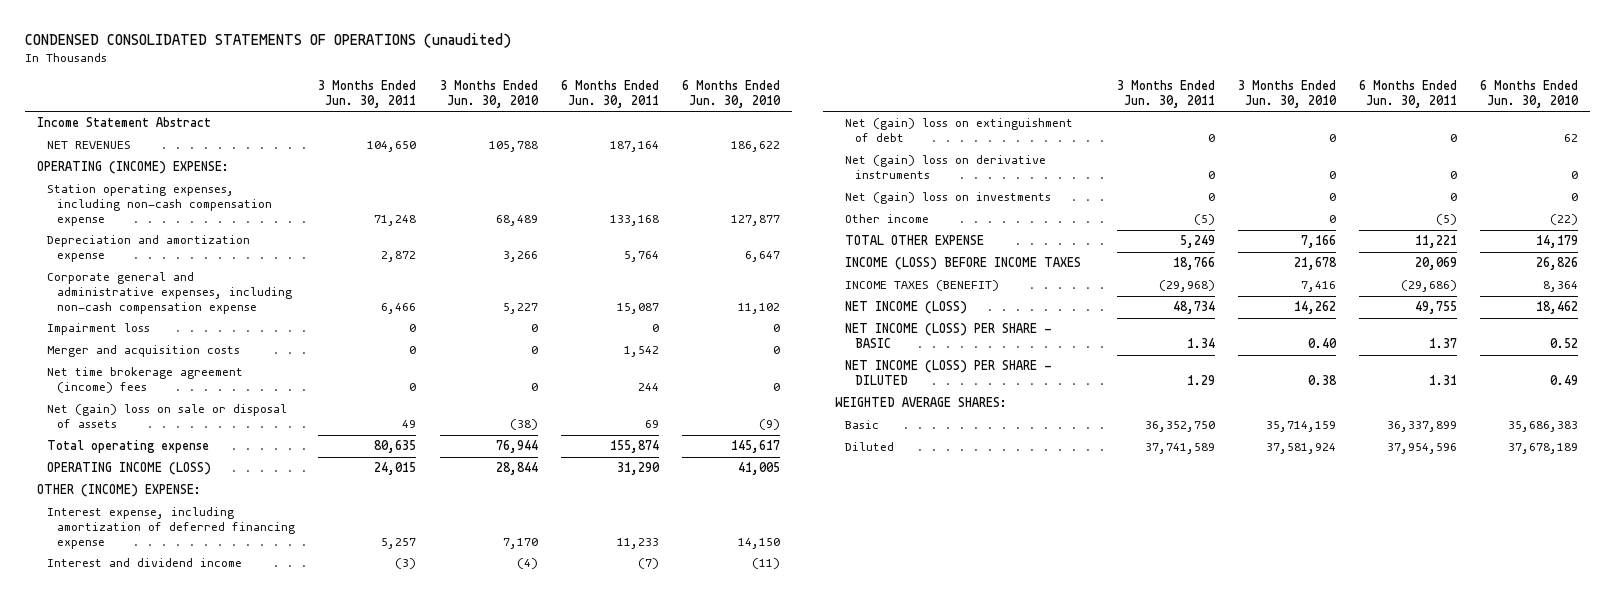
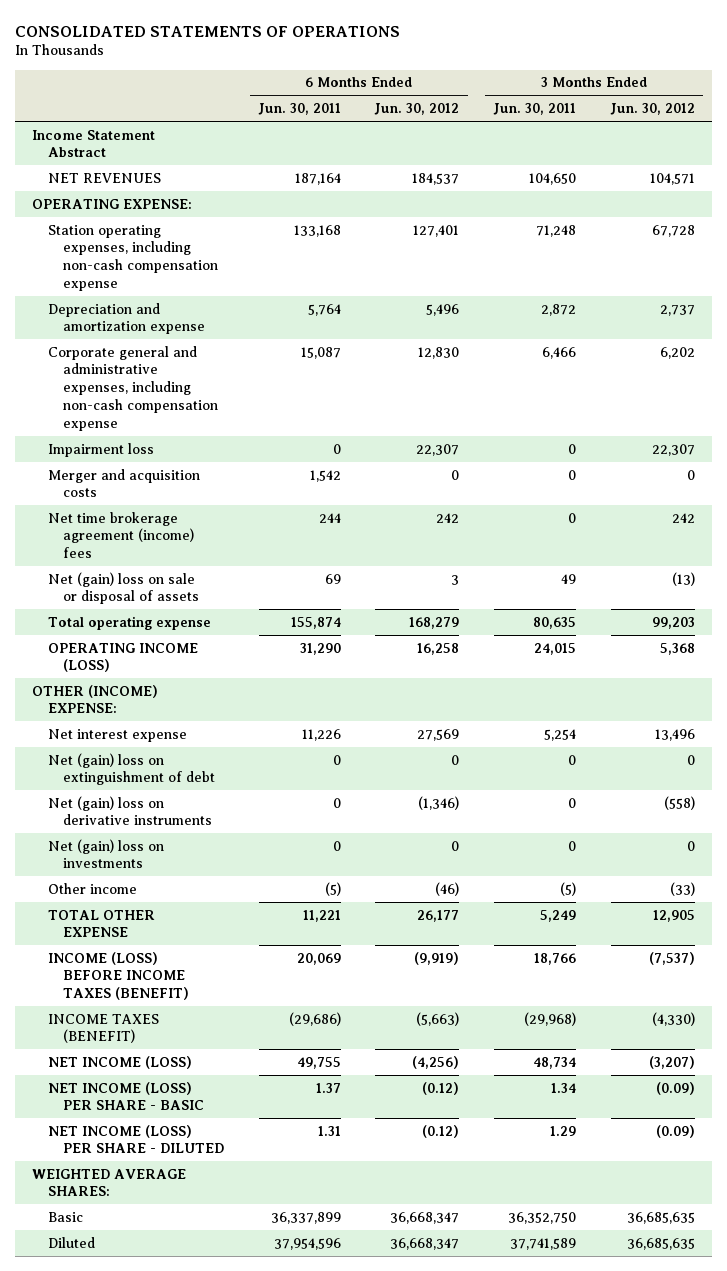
[25,32,512,48] CONDENSED CONSOLIDATED STATEMENTS OF OPERATIONS (unaudited) -> [14,25,400,37] CONSOLIDATED STATEMENTS OF OPERATIONS
[439,79,539,108] 3 Months Ended Jun. 30, 2010 -> none
[682,79,782,108] 6 Months Ended Jun. 30, 2010 -> none
none -> [374,103,460,116] Jun. 30, 2012
none -> [609,103,695,116] Jun. 30, 2012
[36,161,229,175] OPERATING (INCOME) EXPENSE: -> [32,198,193,209] OPERATING EXPENSE:
[47,558,243,568] Interest and dividend income -> none
[47,507,296,549] Interest expense, including amortization of deferred financing expense -> [47,728,187,742] Net interest expense
[381,537,417,549] 5,257 -> [544,728,577,741] 5,254
[617,537,660,549] 11,233 -> [301,728,341,741] 11,226
[845,257,1082,271] INCOME (LOSS) BEFORE INCOME TAXES -> [47,951,190,1001] INCOME (LOSS) BEFORE INCOME TAXES (BENEFIT)

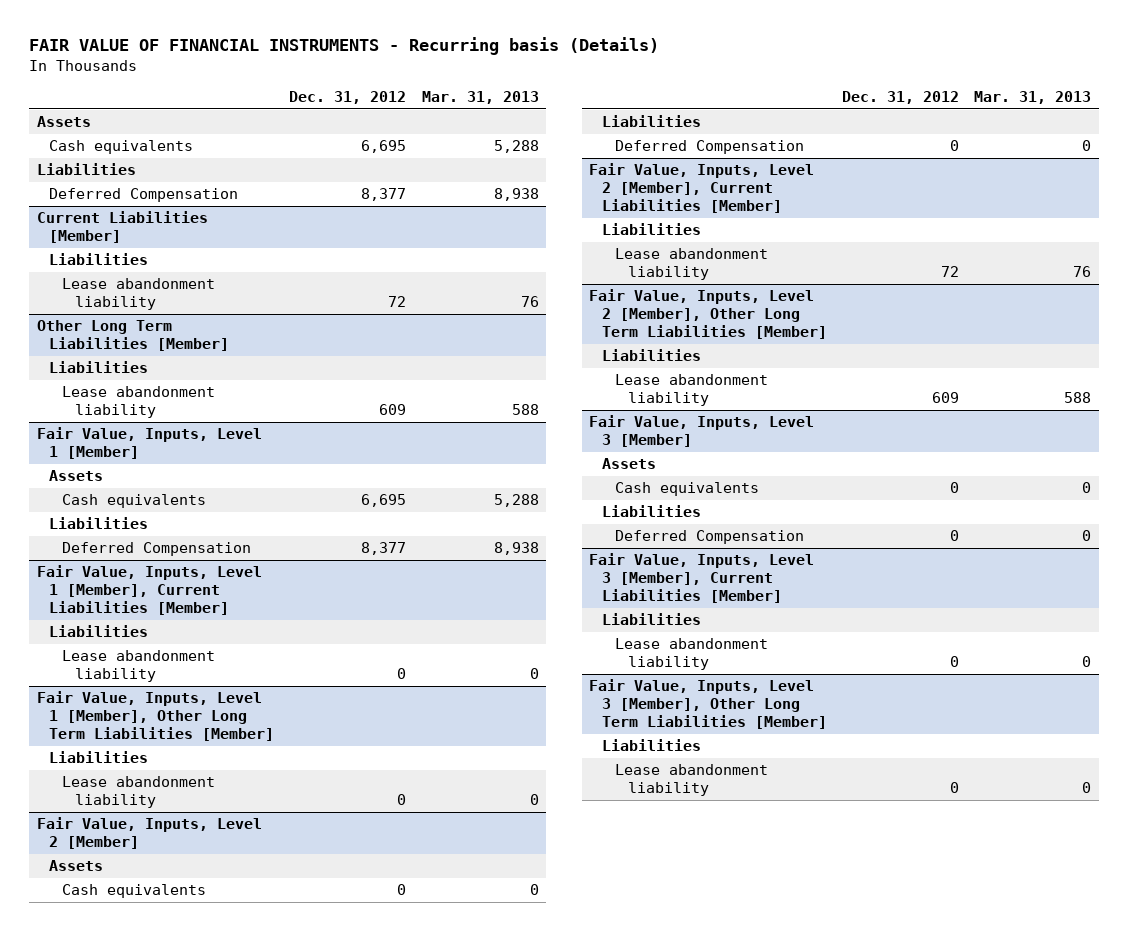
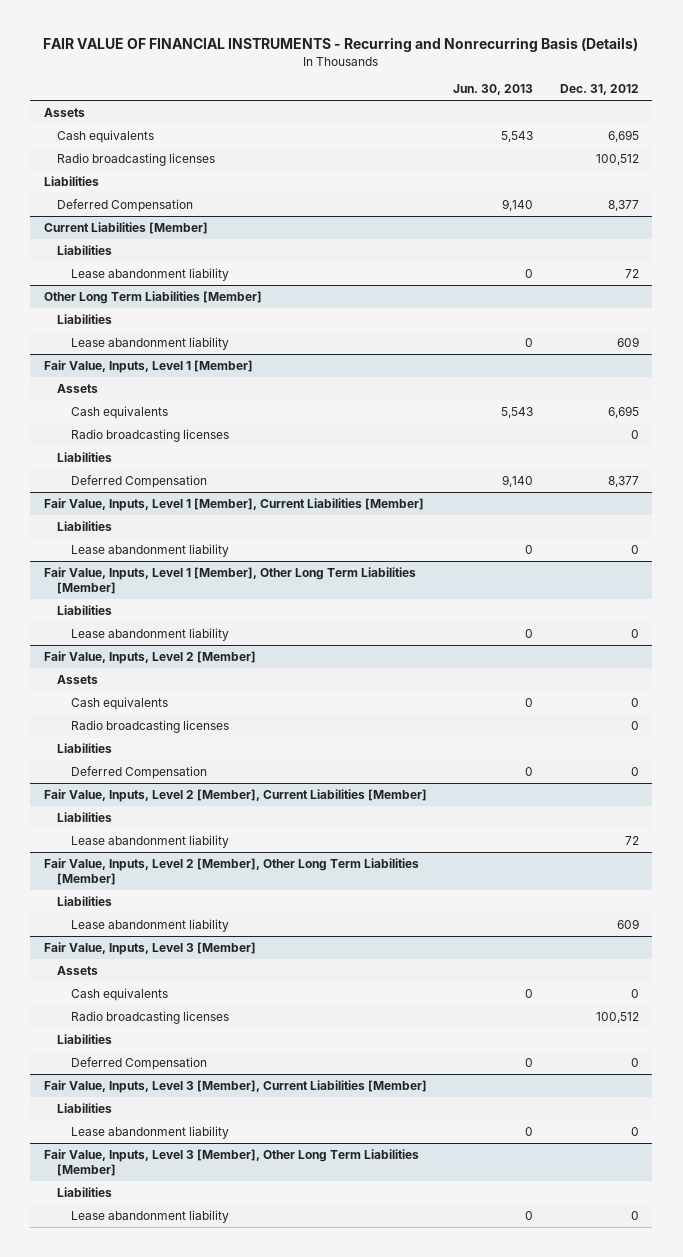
[29,37,660,56] FAIR VALUE OF FINANCIAL INSTRUMENTS - Recurring basis (Details) -> [43,37,639,53] FAIR VALUE OF FINANCIAL INSTRUMENTS - Recurring and Nonrecurring Basis (Details)
[421,90,539,104] Mar. 31, 2013 -> none
none -> [453,84,534,96] Jun. 30, 2013
none -> [57,152,216,166] Radio broadcasting licenses
none -> [71,428,230,442] Radio broadcasting licenses
none -> [71,719,230,733] Radio broadcasting licenses
none -> [71,1010,230,1024] Radio broadcasting licenses

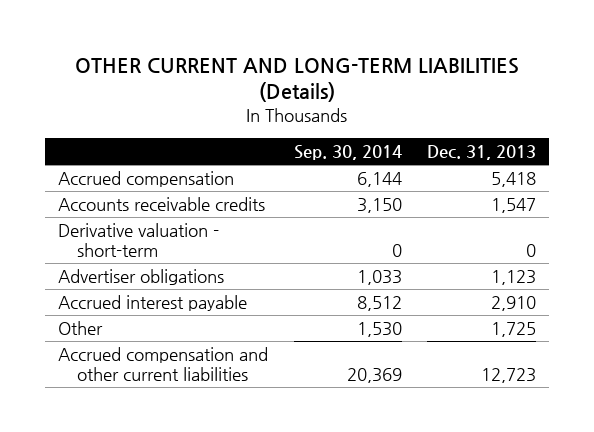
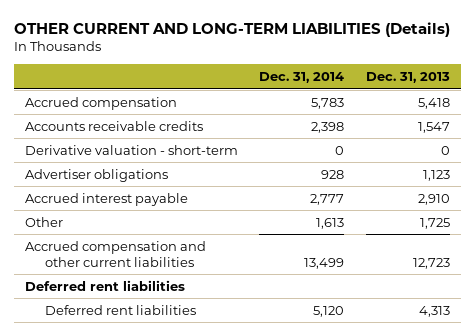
[293,144,402,160] Sep. 30, 2014 -> none
none -> [259,71,345,83] Dec. 31, 2014
none -> [24,279,185,291] Deferred rent liabilities
none -> [44,304,196,315] Deferred rent liabilities

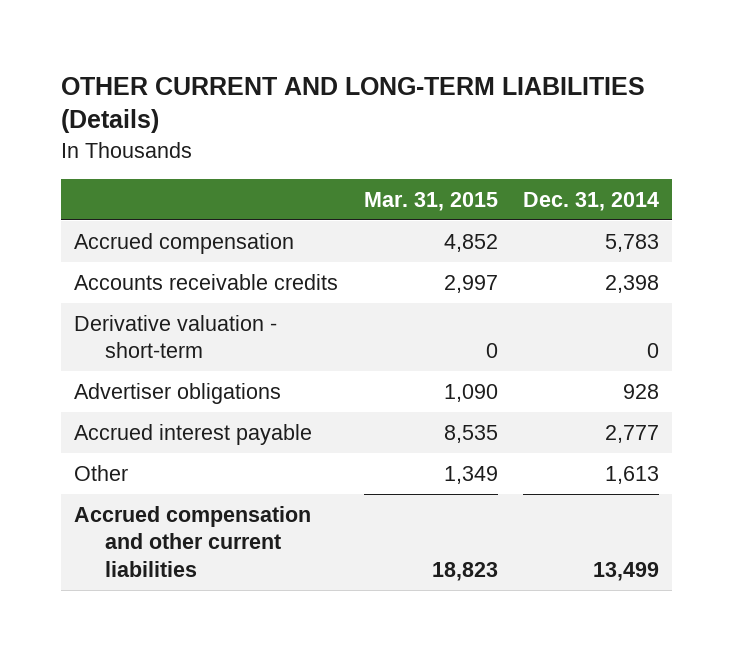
[366,71,451,83] Dec. 31, 2013 -> none
none -> [363,192,498,212] Mar. 31, 2015
[24,279,185,291] Deferred rent liabilities -> none
[44,304,196,315] Deferred rent liabilities -> none

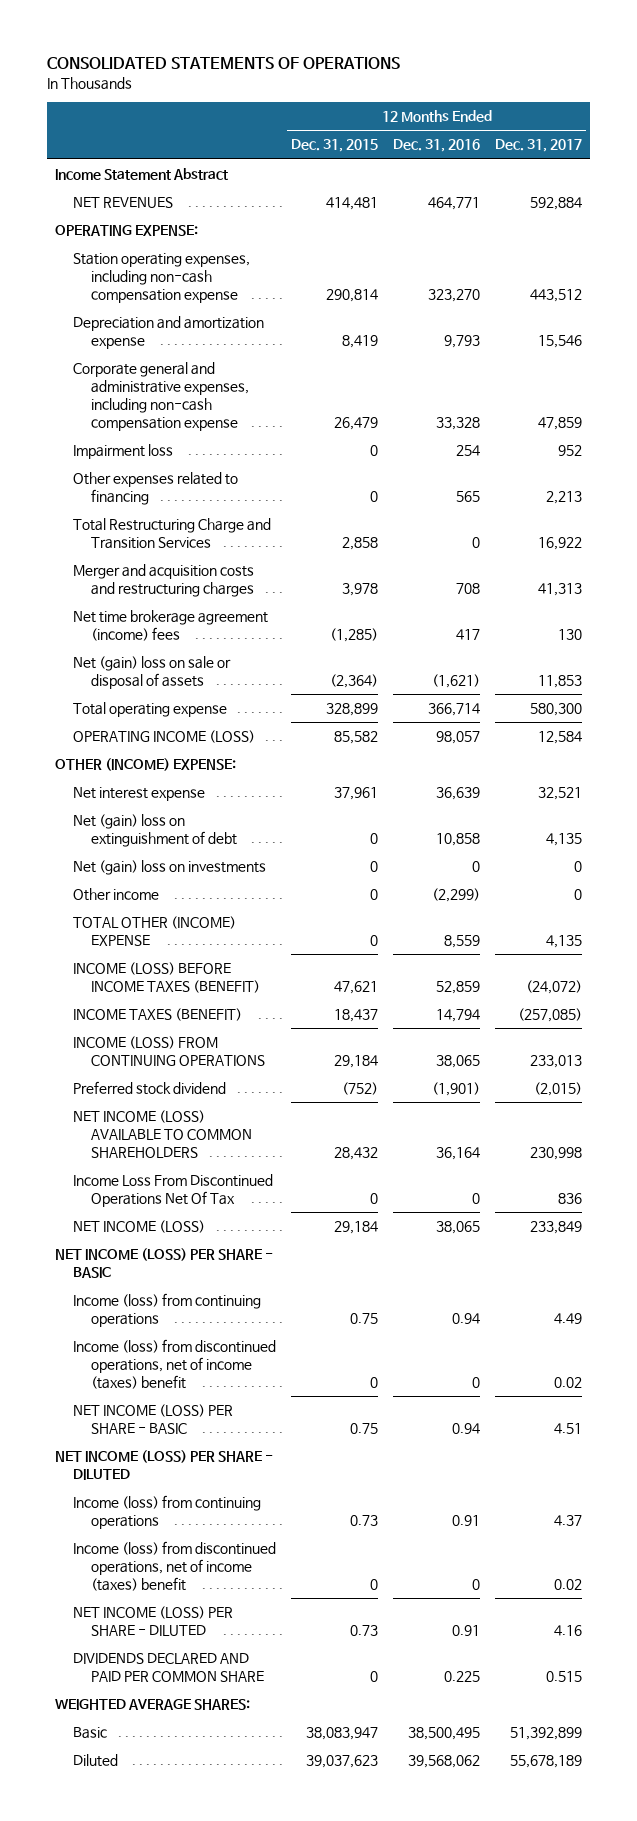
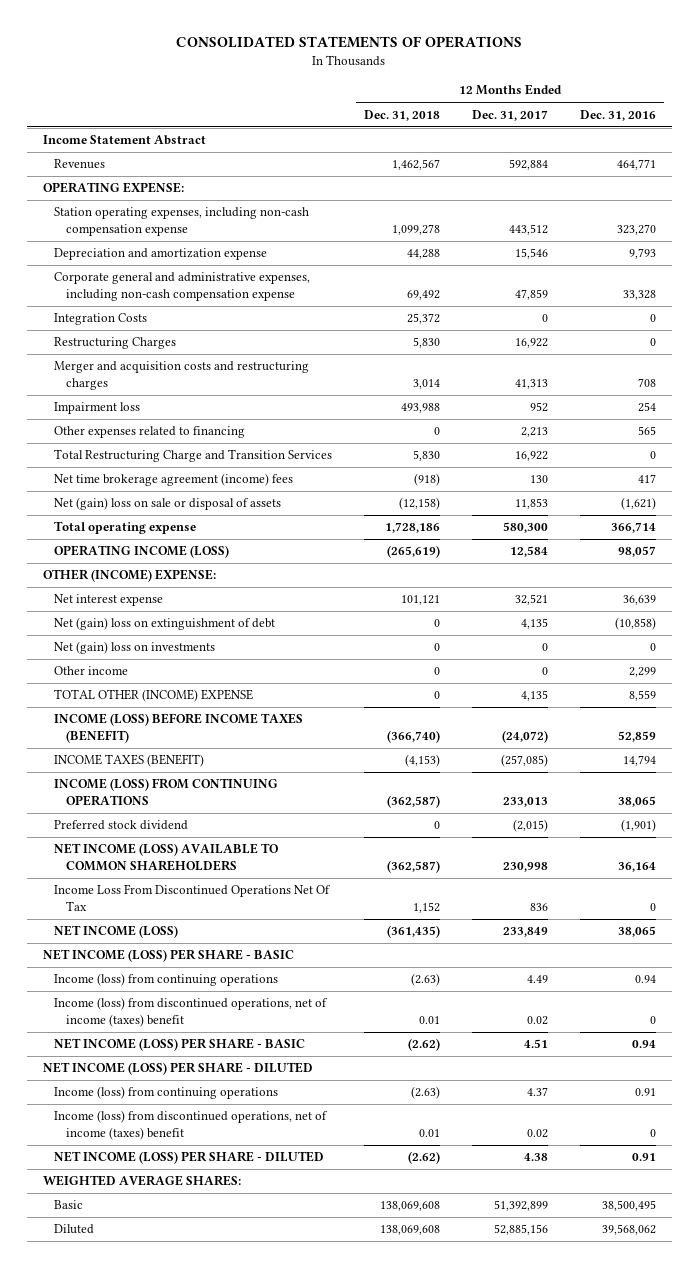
[290,139,378,153] Dec. 31, 2015 -> none
none -> [364,109,441,121] Dec. 31, 2018
[72,197,173,209] NET REVENUES -> [54,159,106,170] Revenues
none -> [54,313,148,326] Integration Costs
none -> [54,337,177,350] Restructuring Charges
[72,564,254,598] Merger and acquisition costs and restructuring charges -> [54,361,310,391] Merger and acquisition costs and restructuring charges
[436,833,481,847] 10,858 -> [614,617,656,631] (10,858)
[432,888,481,903] (2,299) -> [628,667,656,678] 2,299
[72,1653,264,1683] DIVIDENDS DECLARED AND PAID PER COMMON SHARE -> none
[554,1625,583,1637] 4.16 -> [524,1153,549,1162] 4.38
[510,1755,583,1769] 55,678,189 -> [494,1224,549,1236] 52,885,156

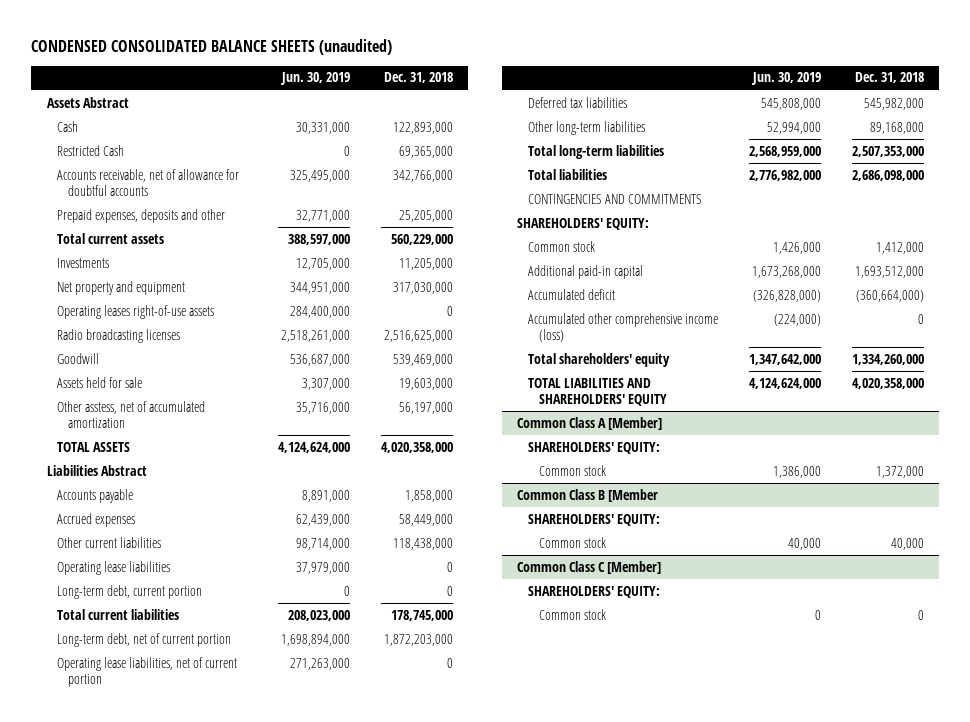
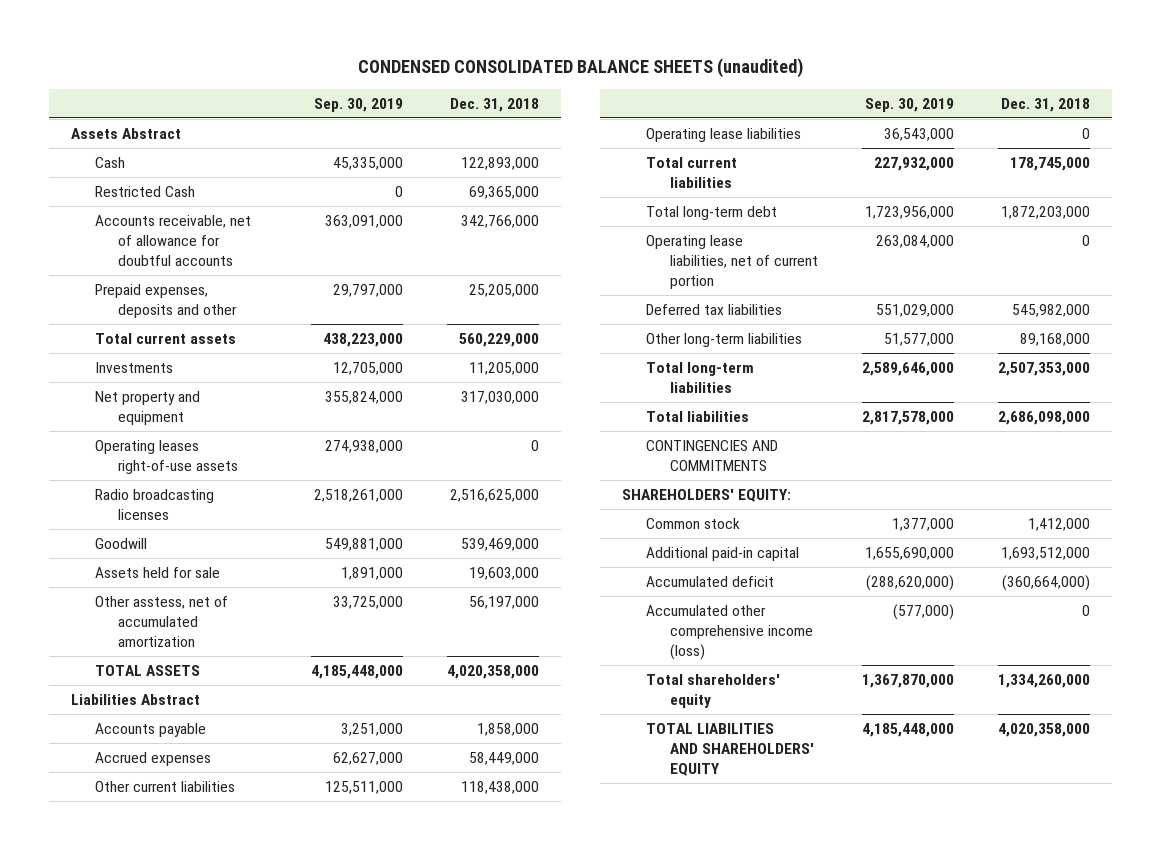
[280,72,351,86] Jun. 30, 2019 -> none
none -> [313,98,403,113] Sep. 30, 2019
[57,584,203,599] Long-term debt, current portion -> none
[57,632,232,647] Long-term debt, net of current portion -> [646,206,778,221] Total long-term debt
[517,416,663,430] Common Class A [Member] -> none
[528,441,661,454] SHAREHOLDERS' EQUITY: -> none
[538,464,606,476] Common stock -> none
[517,488,659,502] Common Class B [Member -> none
[528,513,661,526] SHAREHOLDERS' EQUITY: -> none
[538,536,606,548] Common stock -> none
[517,560,662,574] Common Class C [Member] -> none
[528,585,661,598] SHAREHOLDERS' EQUITY: -> none
[538,608,606,620] Common stock -> none

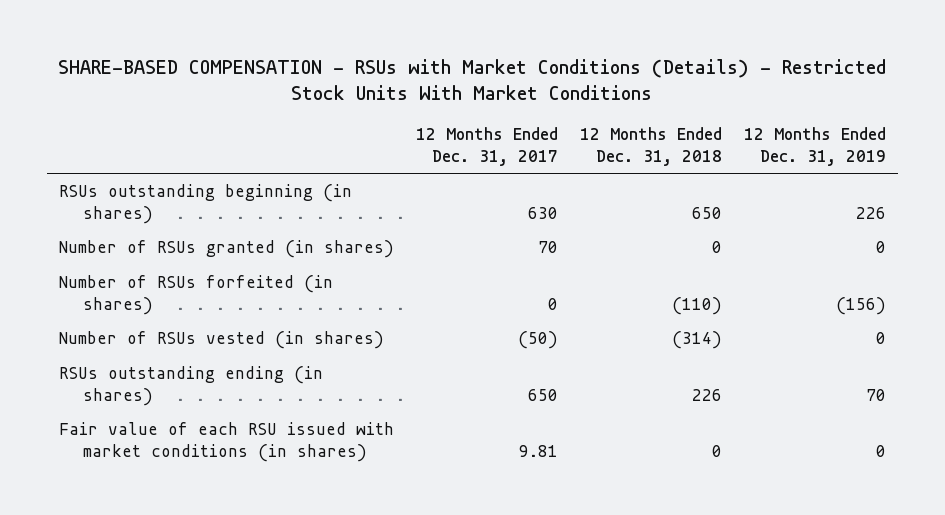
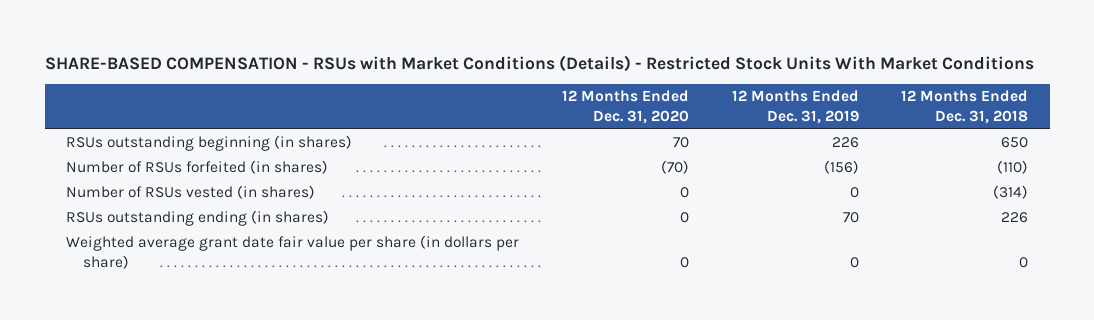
[415,127,558,166] 12 Months Ended Dec. 31, 2017 -> none
none -> [561,90,689,125] 12 Months Ended Dec. 31, 2020
[58,240,394,259] Number of RSUs granted (in shares) -> none
[58,422,394,462] Fair value of each RSU issued with market conditions (in shares) -> [66,235,520,270] Weighted average grant date fair value per share (in dollars per share)

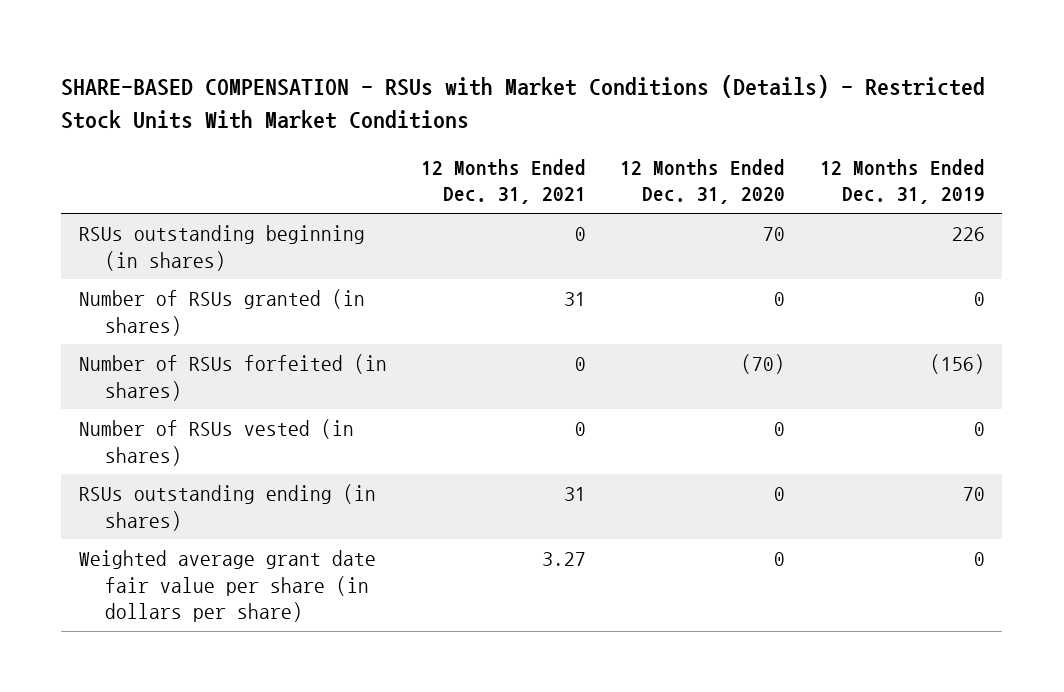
[901,90,1029,125] 12 Months Ended Dec. 31, 2018 -> none
none -> [421,159,587,205] 12 Months Ended Dec. 31, 2021
none -> [78,289,365,336] Number of RSUs granted (in shares)

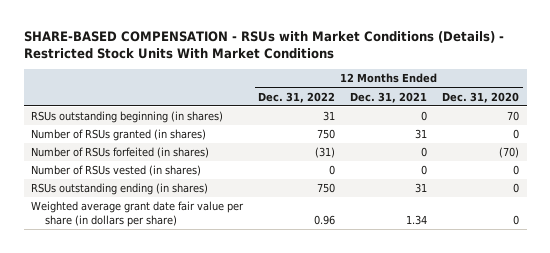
[819,159,985,205] 12 Months Ended Dec. 31, 2019 -> none
none -> [258,91,336,103] Dec. 31, 2022
[542,552,587,567] 3.27 -> [406,215,428,226] 1.34

